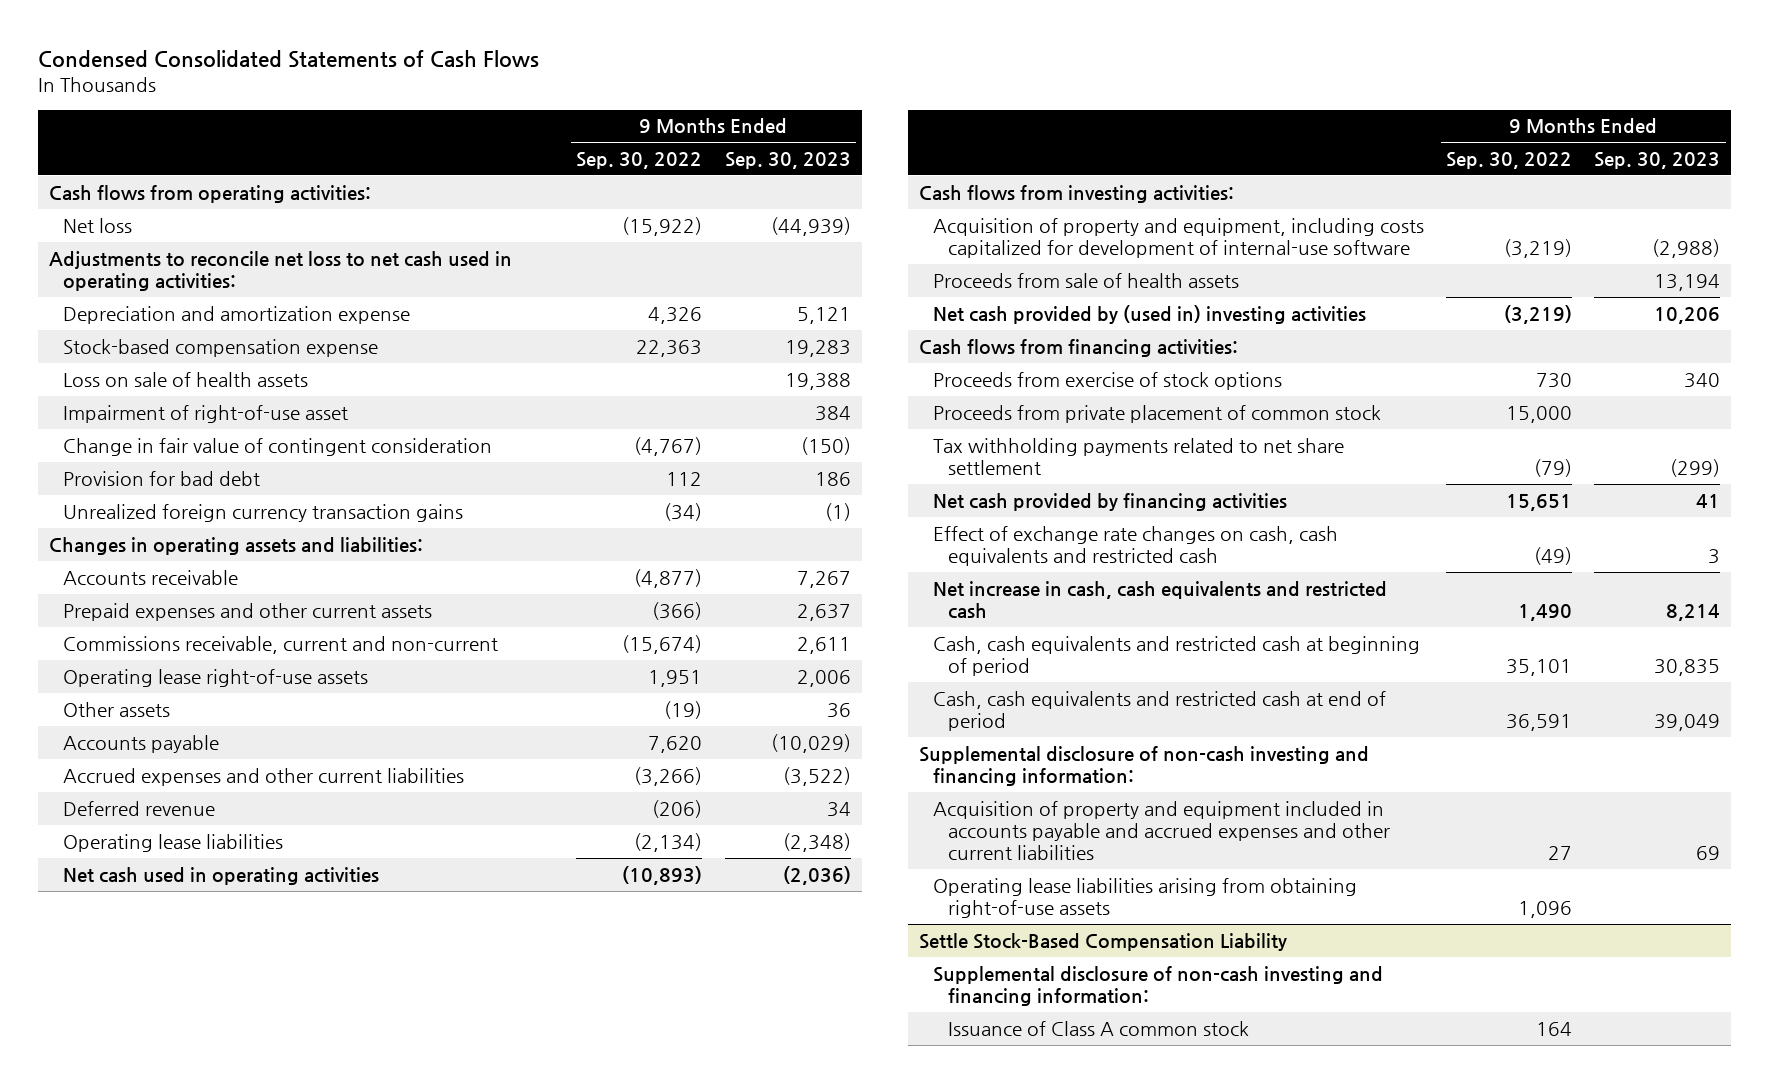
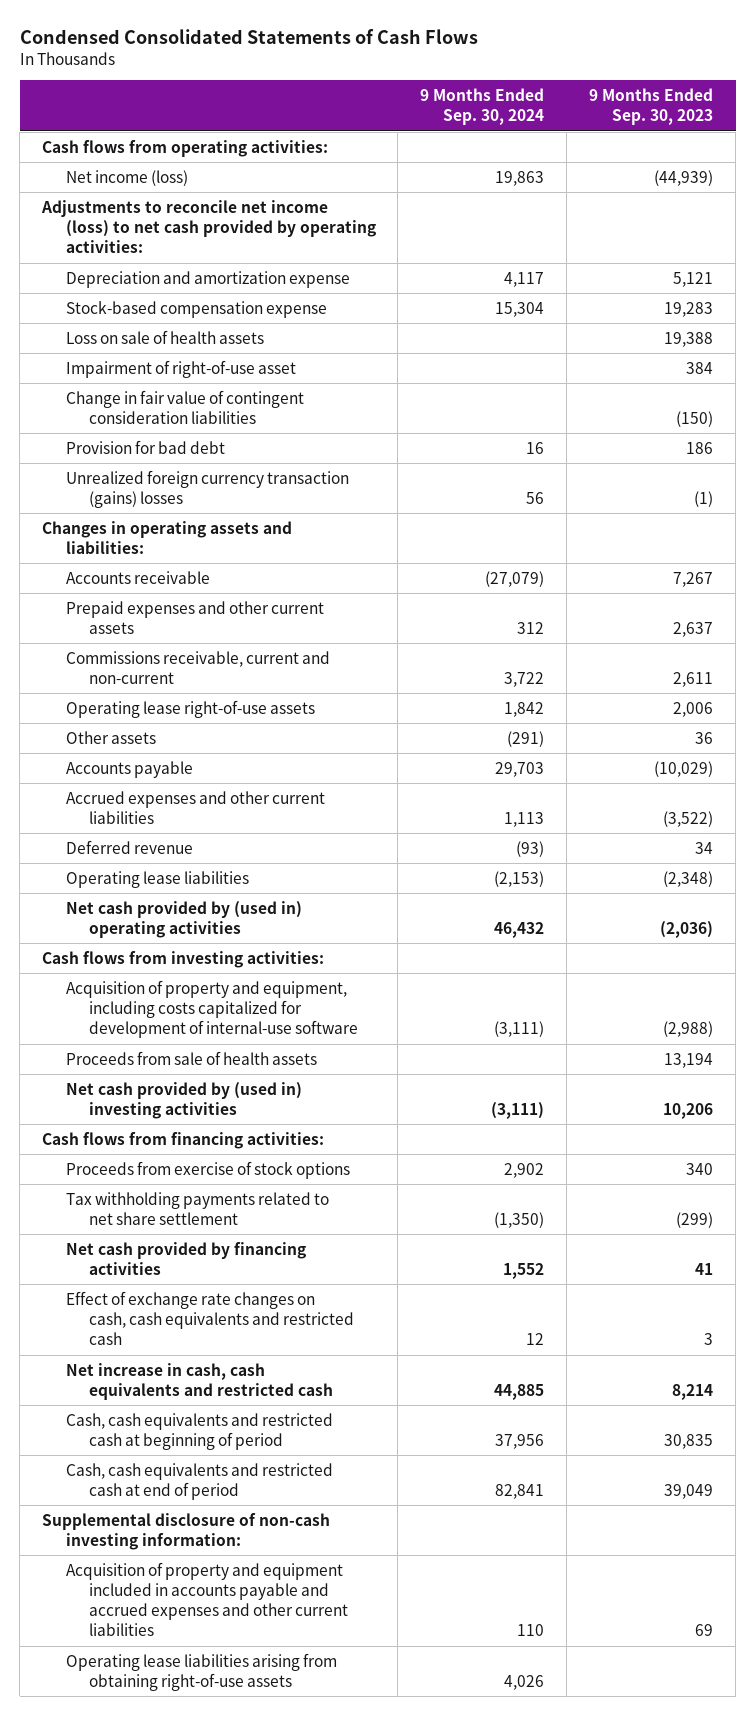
[576,152,703,170] Sep. 30, 2022 -> none
none -> [420,88,545,126] 9 Months Ended Sep. 30, 2024
[63,217,133,233] Net loss -> [65,169,188,186] Net income (loss)
[48,250,512,292] Adjustments to reconcile net loss to net cash used in operating activities: -> [41,199,376,254] Adjustments to reconcile net income (loss) to net cash provided by operating activities:
[63,437,493,456] Change in fair value of contingent consideration -> [65,389,304,424] Change in fair value of contingent consideration liabilities
[63,503,464,522] Unrealized foreign currency transaction gains -> [65,469,349,508] Unrealized foreign currency transaction (gains) losses
[63,866,380,885] Net cash used in operating activities -> [65,900,302,938] Net cash provided by (used in) operating activities
[933,404,1382,423] Proceeds from private placement of common stock -> none
[918,745,1369,787] Supplemental disclosure of non-cash investing and financing information: -> [42,1512,331,1550] Supplemental disclosure of non-cash investing information:
[918,932,1287,951] Settle Stock-Based Compensation Liability -> none
[933,965,1384,1007] Supplemental disclosure of non-cash investing and financing information: -> none
[947,1020,1249,1036] Issuance of Class A common stock -> none

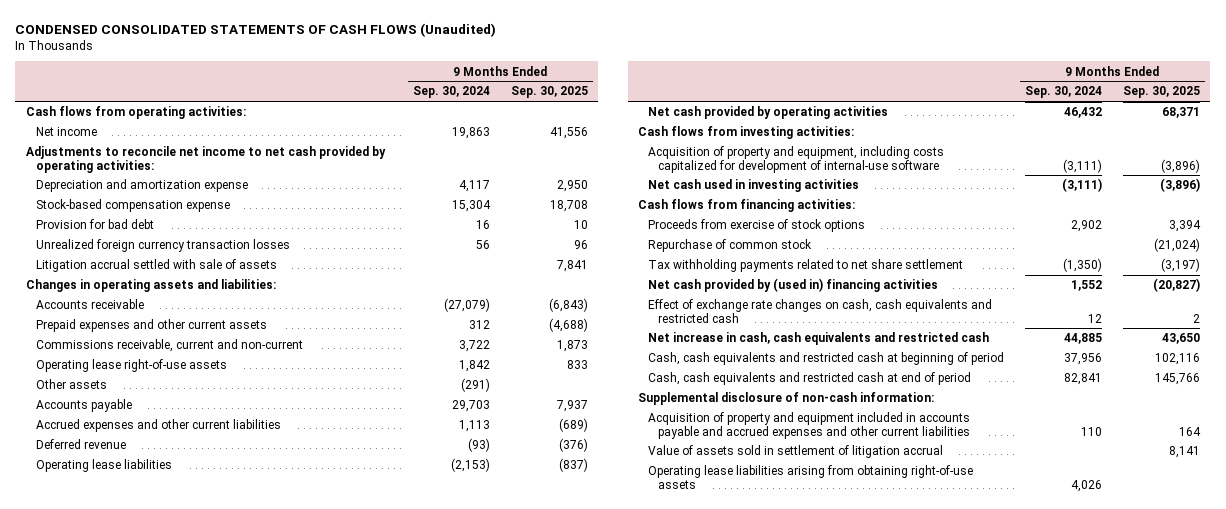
[19,28,478,44] Condensed Consolidated Statements of Cash Flows -> [15,22,497,37] CONDENSED CONSOLIDATED STATEMENTS OF CASH FLOWS (Unaudited)
[589,88,714,126] 9 Months Ended Sep. 30, 2023 -> none
none -> [510,86,588,99] Sep. 30, 2025
[65,169,188,186] Net income (loss) -> [36,127,98,137] Net income
[41,199,376,254] Adjustments to reconcile net income (loss) to net cash provided by operating activities: -> [25,146,386,173] Adjustments to reconcile net income to net cash provided by operating activities:
[65,329,264,344] Loss on sale of health assets -> none
[65,359,296,378] Impairment of right-of-use asset -> none
[65,389,304,424] Change in fair value of contingent consideration liabilities -> none
[65,469,349,508] Unrealized foreign currency transaction (gains) losses -> [36,239,291,253] Unrealized foreign currency transaction losses
none -> [36,259,278,273] Litigation accrual settled with sale of assets
[65,900,302,938] Net cash provided by (used in) operating activities -> [648,106,889,120] Net cash provided by operating activities
[65,1050,317,1065] Proceeds from sale of health assets -> none
[65,1081,302,1119] Net cash provided by (used in) investing activities -> [648,179,860,193] Net cash used in investing activities
none -> [648,239,813,253] Repurchase of common stock
[65,1241,306,1275] Net cash provided by financing activities -> [648,278,939,293] Net cash provided by (used in) financing activities
[42,1512,331,1550] Supplemental disclosure of non-cash investing information: -> [637,392,934,406] Supplemental disclosure of non-cash information:
none -> [648,445,944,459] Value of assets sold in settlement of litigation accrual

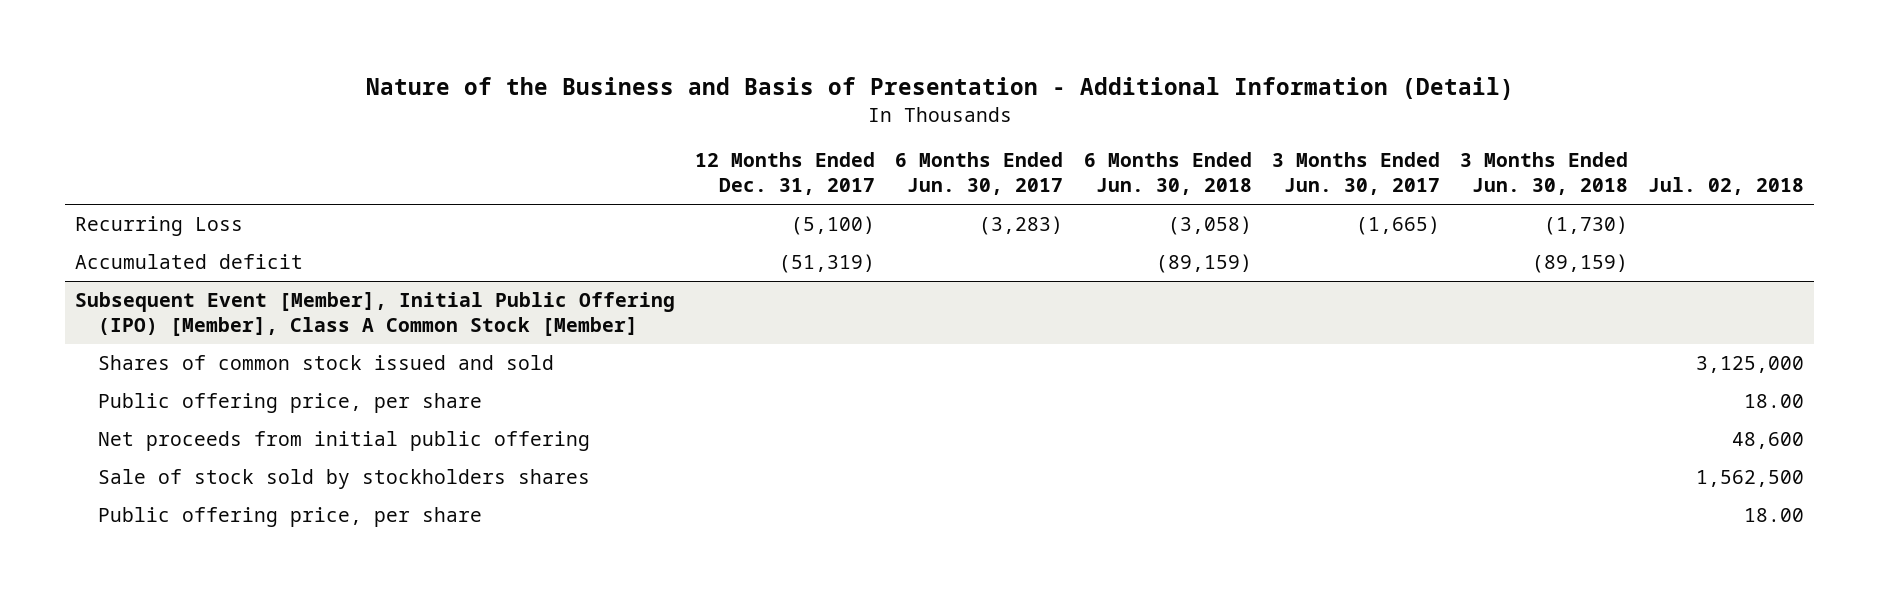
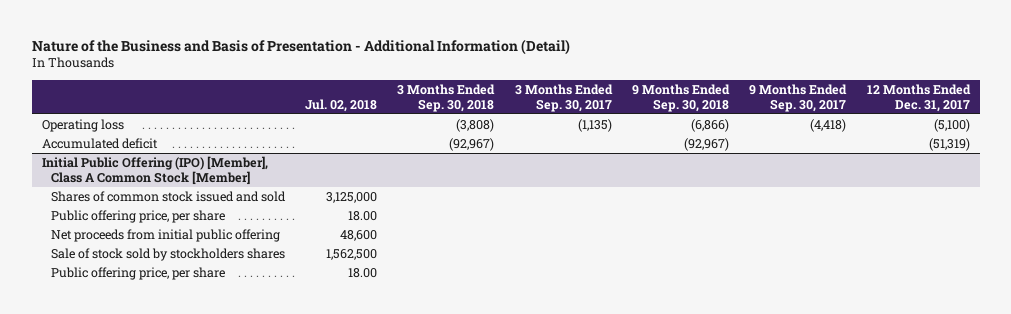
[895,152,1064,196] 6 Months Ended Jun. 30, 2017 -> none
[1083,152,1252,196] 6 Months Ended Jun. 30, 2018 -> none
[1271,152,1440,196] 3 Months Ended Jun. 30, 2017 -> none
[1459,152,1628,196] 3 Months Ended Jun. 30, 2018 -> none
none -> [397,83,496,112] 3 Months Ended Sep. 30, 2018
none -> [514,83,613,112] 3 Months Ended Sep. 30, 2017
none -> [631,83,730,112] 9 Months Ended Sep. 30, 2018
none -> [749,83,848,112] 9 Months Ended Sep. 30, 2017
[75,216,244,237] Recurring Loss -> [41,118,124,132] Operating loss
[75,292,676,336] Subsequent Event [Member], Initial Public Offering (IPO) [Member], Class A Common Stock [Member] -> [41,155,268,185] Initial Public Offering (IPO) [Member], Class A Common Stock [Member]

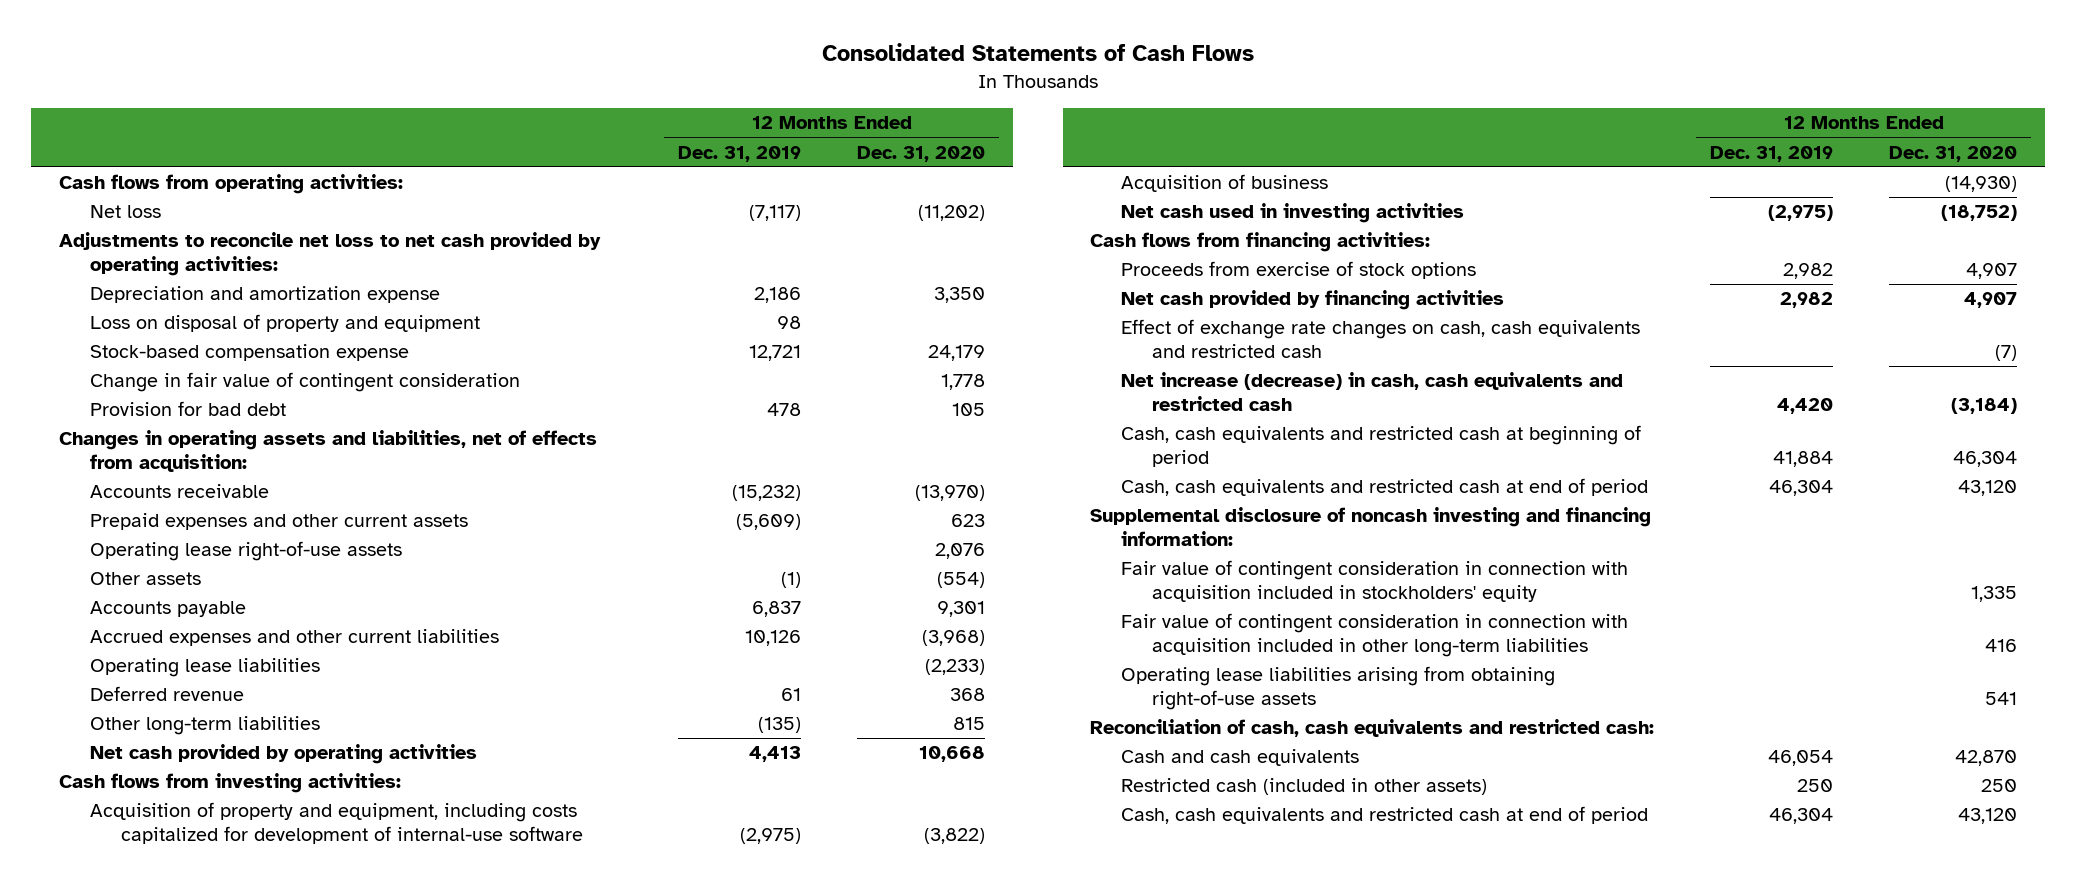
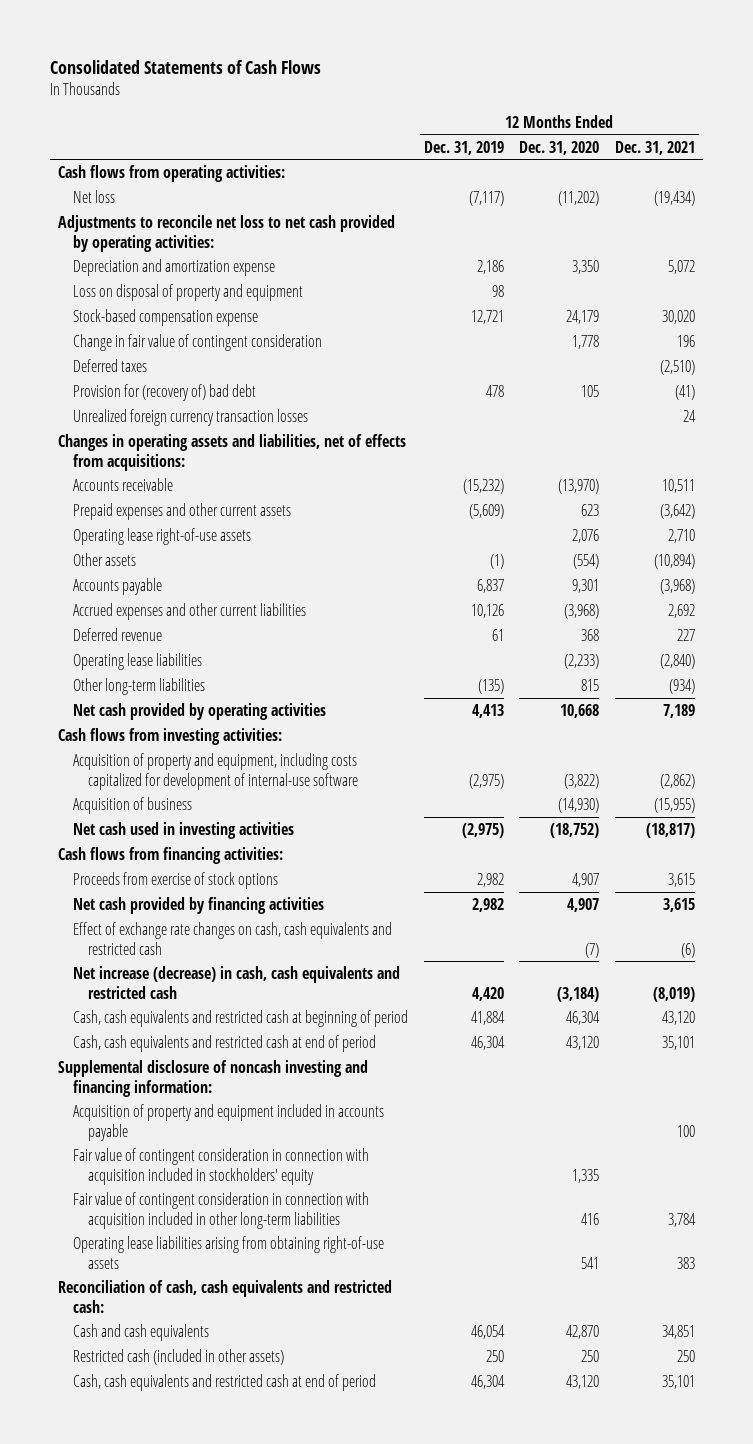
none -> [614,140,695,155] Dec. 31, 2021
none -> [72,358,147,372] Deferred taxes
[89,401,286,417] Provision for bad debt -> [72,383,256,401] Provision for (recovery of) bad debt
none -> [72,408,308,426] Unrealized foreign currency transaction losses
[58,430,597,473] Changes in operating assets and liabilities, net of effects from acquisition: -> [57,433,406,471] Changes in operating assets and liabilities, net of effects from acquisitions:
[89,658,320,678] Operating lease liabilities -> [72,652,202,670] Operating lease liabilities
none -> [72,1103,384,1141] Acquisition of property and equipment included in accounts payable

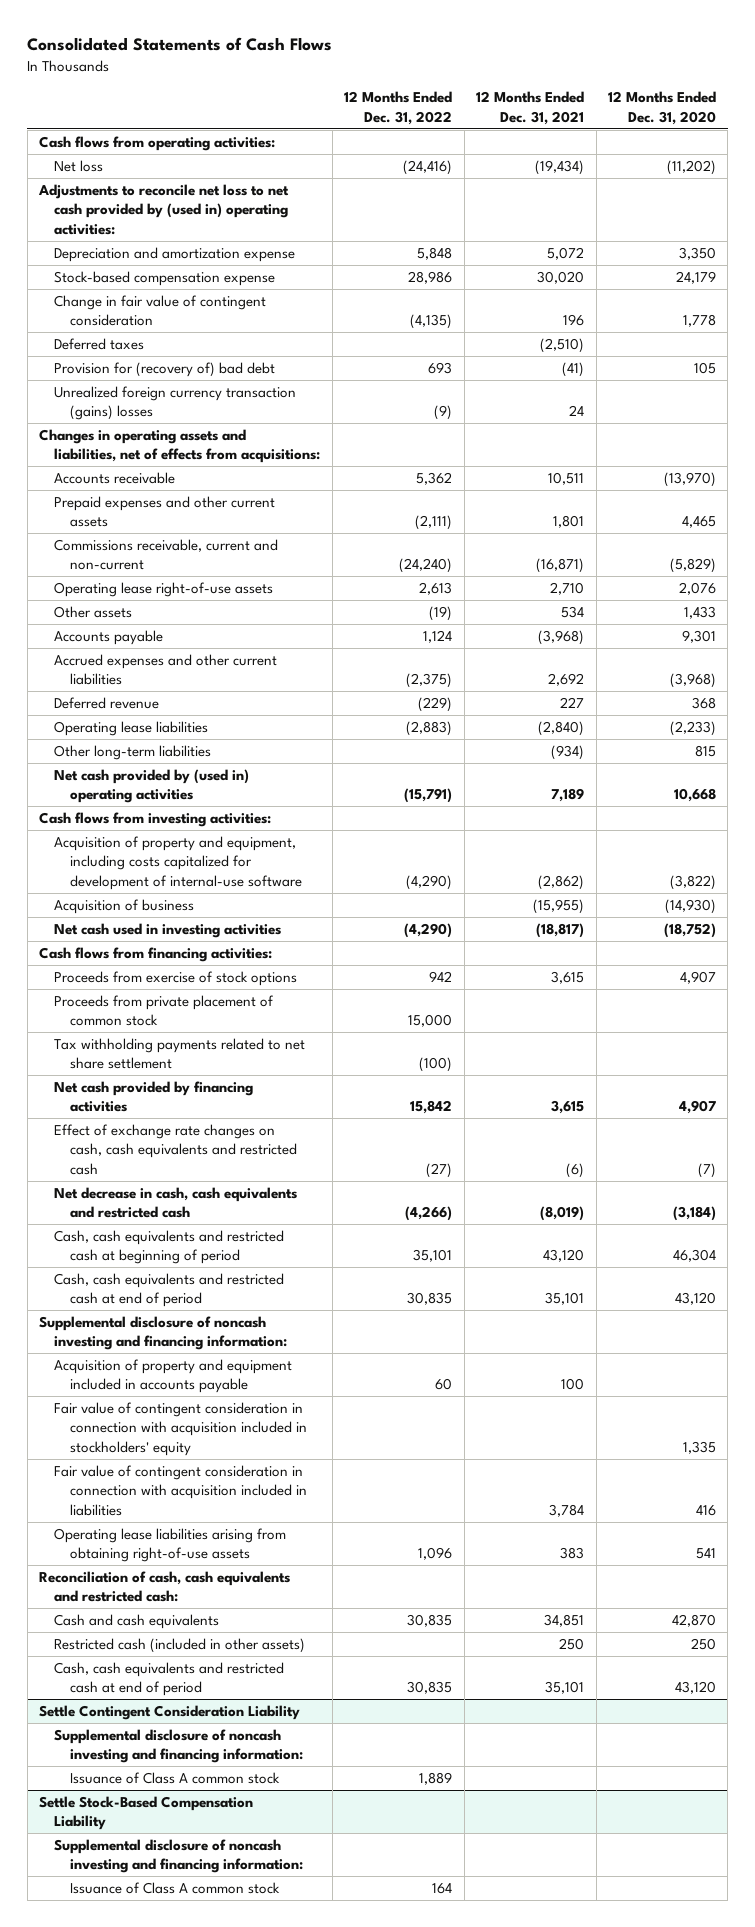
[423,140,504,155] Dec. 31, 2019 -> none
none -> [344,91,453,125] 12 Months Ended Dec. 31, 2022
[57,214,395,252] Adjustments to reconcile net loss to net cash provided by operating activities: -> [37,183,289,235] Adjustments to reconcile net loss to net cash provided by (used in) operating activities:
[72,283,303,301] Loss on disposal of property and equipment -> none
[72,408,308,426] Unrealized foreign currency transaction losses -> [54,385,297,421] Unrealized foreign currency transaction (gains) losses
[581,503,600,516] 623 -> [681,516,716,529] 4,465
[659,503,695,519] (3,642) -> [553,515,585,529] 1,801
none -> [54,538,279,571] Commissions receivable, current and non-current
[573,553,600,569] (554) -> [683,605,716,619] 1,433
[653,553,695,569] (10,894) -> [561,605,585,618] 534
[72,702,326,720] Net cash provided by operating activities -> [54,768,250,804] Net cash provided by (used in) operating activities
none -> [54,994,275,1027] Proceeds from private placement of common stock
none -> [54,1037,306,1070] Tax withholding payments related to net share settlement
[72,965,400,999] Net increase (decrease) in cash, cash equivalents and restricted cash -> [54,1186,298,1219] Net decrease in cash, cash equivalents and restricted cash
[72,1191,369,1229] Fair value of contingent consideration in connection with acquisition included in other long-term liabilities -> [54,1464,307,1516] Fair value of contingent consideration in connection with acquisition included in liabilities
none -> [38,1704,300,1720] Settle Contingent Consideration Liability
none -> [54,1728,303,1764] Supplemental disclosure of noncash investing and financing information:
none -> [69,1771,280,1784] Issuance of Class A common stock
none -> [38,1795,253,1831] Settle Stock-Based Compensation Liability
none -> [54,1838,303,1874] Supplemental disclosure of noncash investing and financing information:
none -> [69,1881,280,1894] Issuance of Class A common stock

